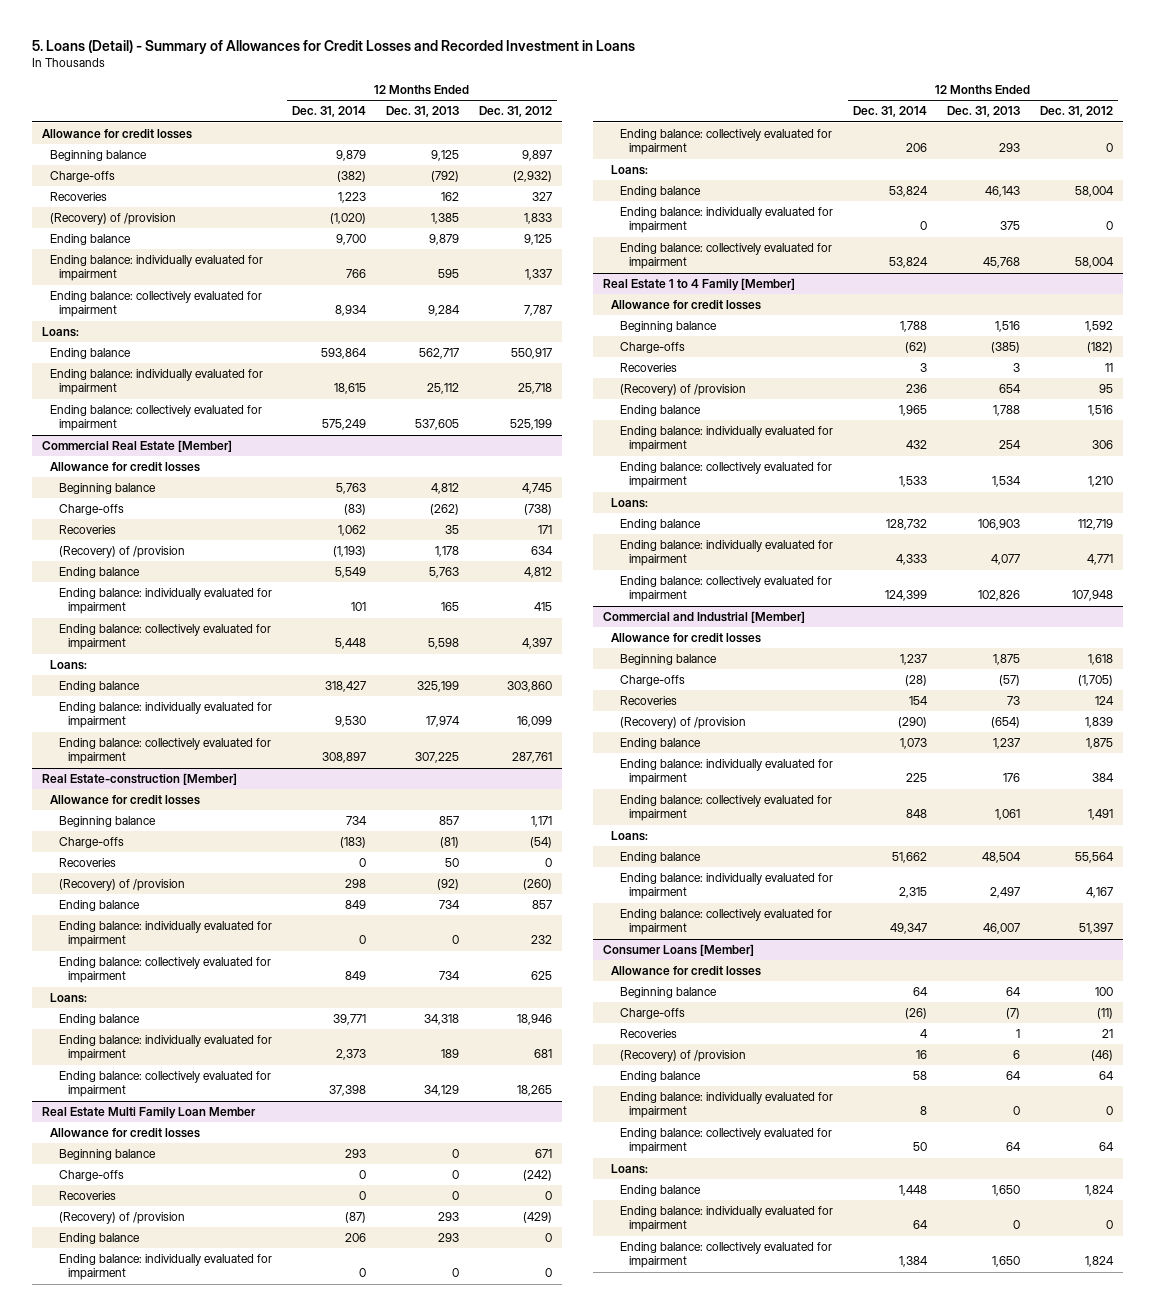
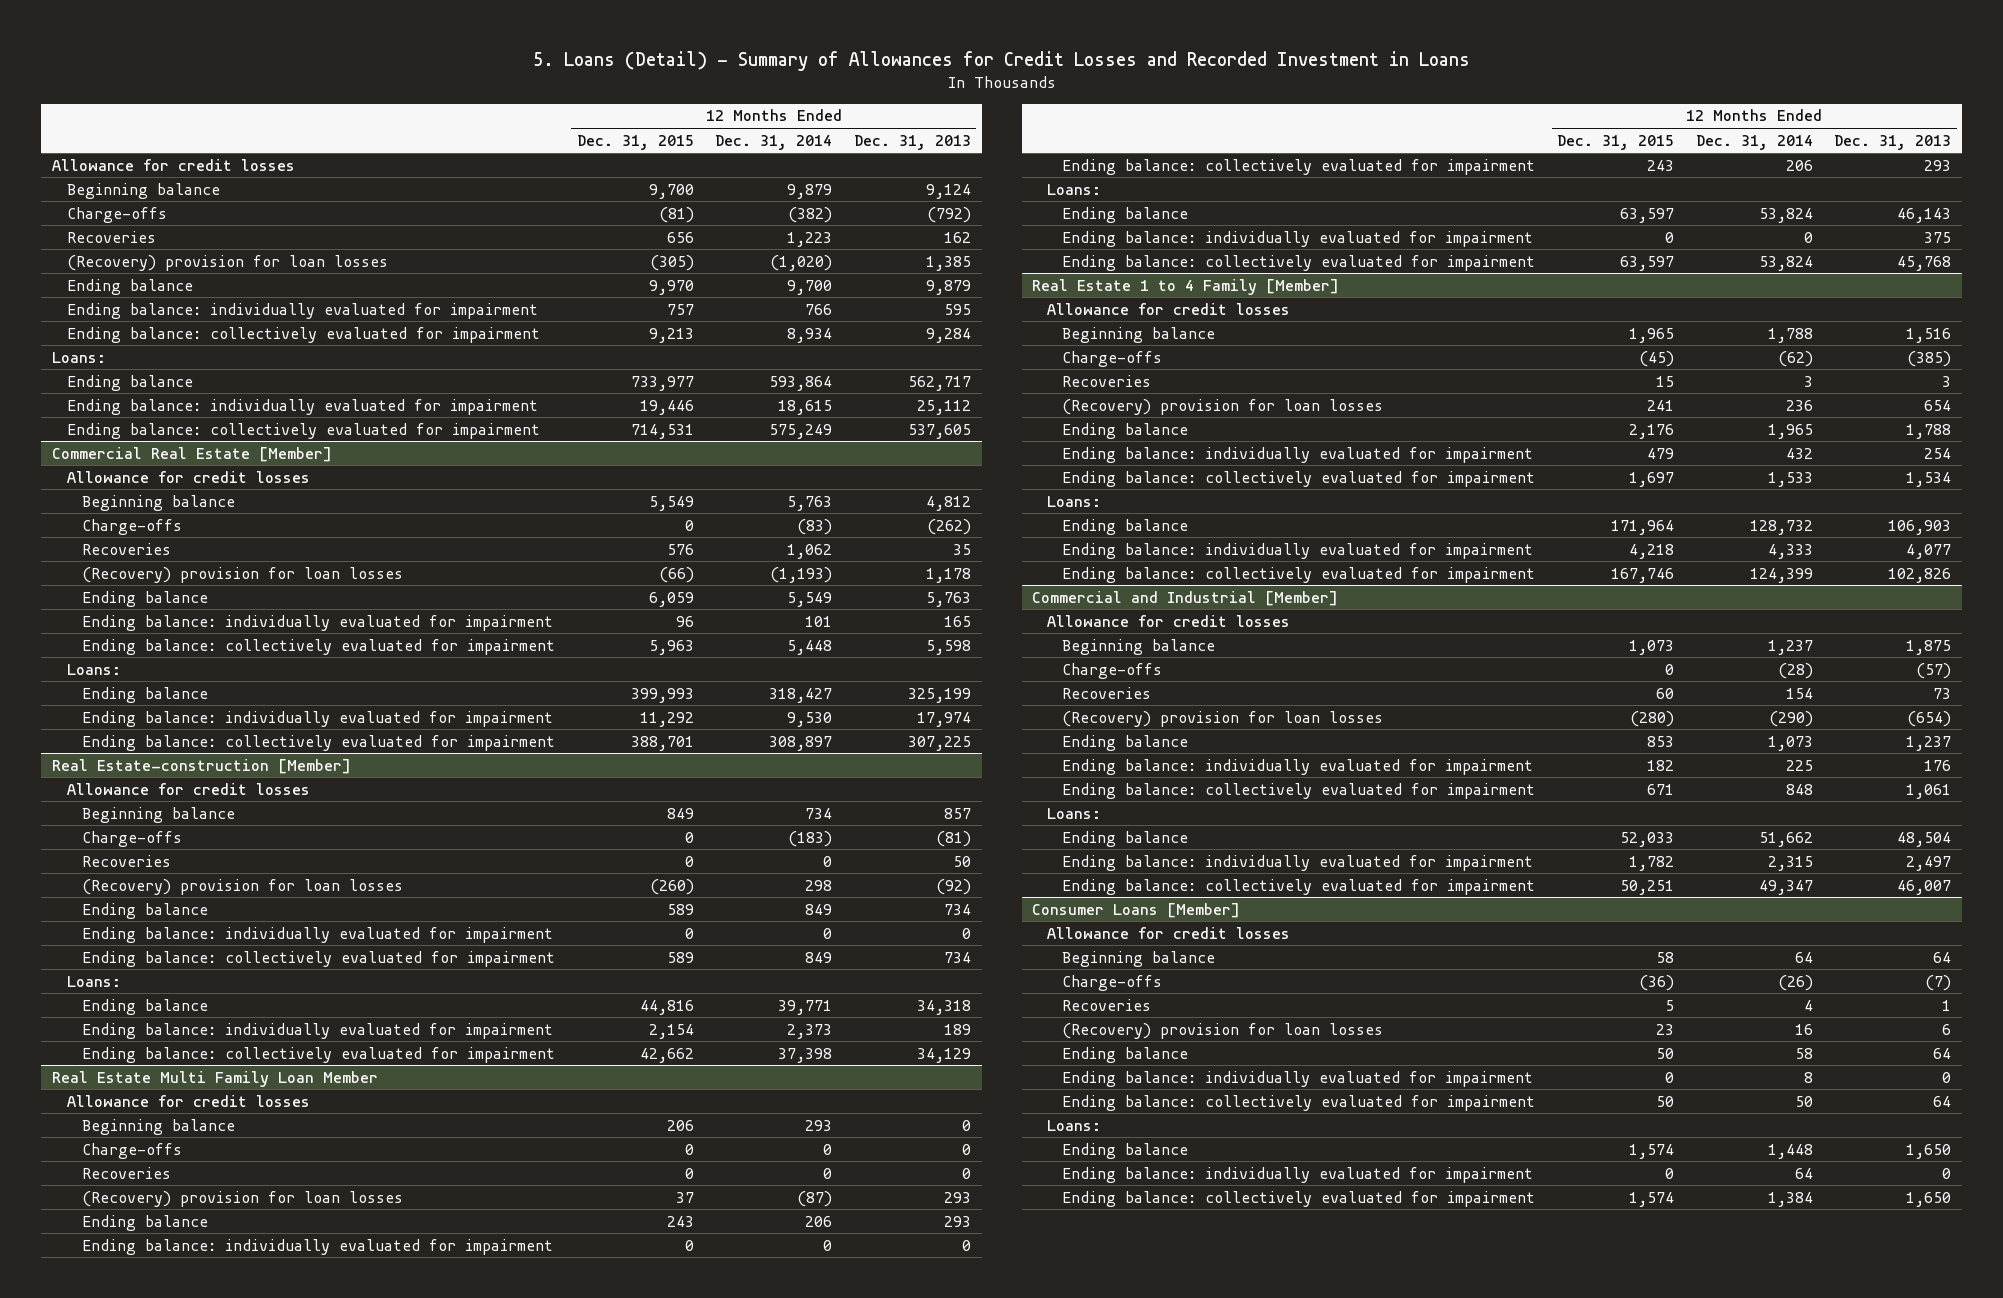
[479,106,553,118] Dec. 31, 2012 -> none
none -> [576,134,694,150] Dec. 31, 2015
[431,150,460,162] 9,125 -> [925,183,971,199] 9,124
[50,213,177,226] (Recovery) of /provision -> [67,254,389,271] (Recovery) provision for loan losses
[59,546,186,559] (Recovery) of /provision -> [82,566,404,583] (Recovery) provision for loan losses
[59,879,186,892] (Recovery) of /provision -> [82,878,404,895] (Recovery) provision for loan losses
[59,1212,186,1225] (Recovery) of /provision -> [82,1190,404,1207] (Recovery) provision for loan losses
[620,384,747,397] (Recovery) of /provision -> [1062,398,1384,415] (Recovery) provision for loan losses
[620,717,747,730] (Recovery) of /provision -> [1062,710,1384,727] (Recovery) provision for loan losses
[620,1050,747,1063] (Recovery) of /provision -> [1062,1022,1384,1039] (Recovery) provision for loan losses

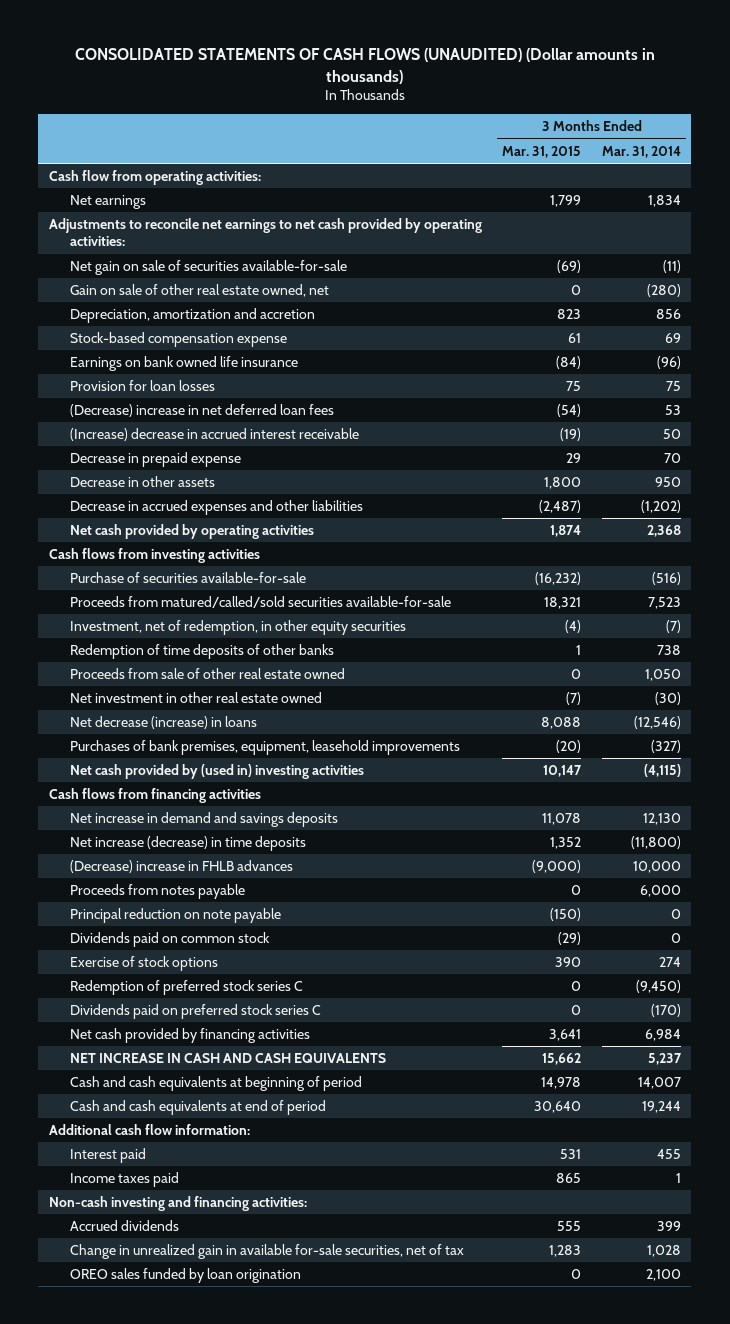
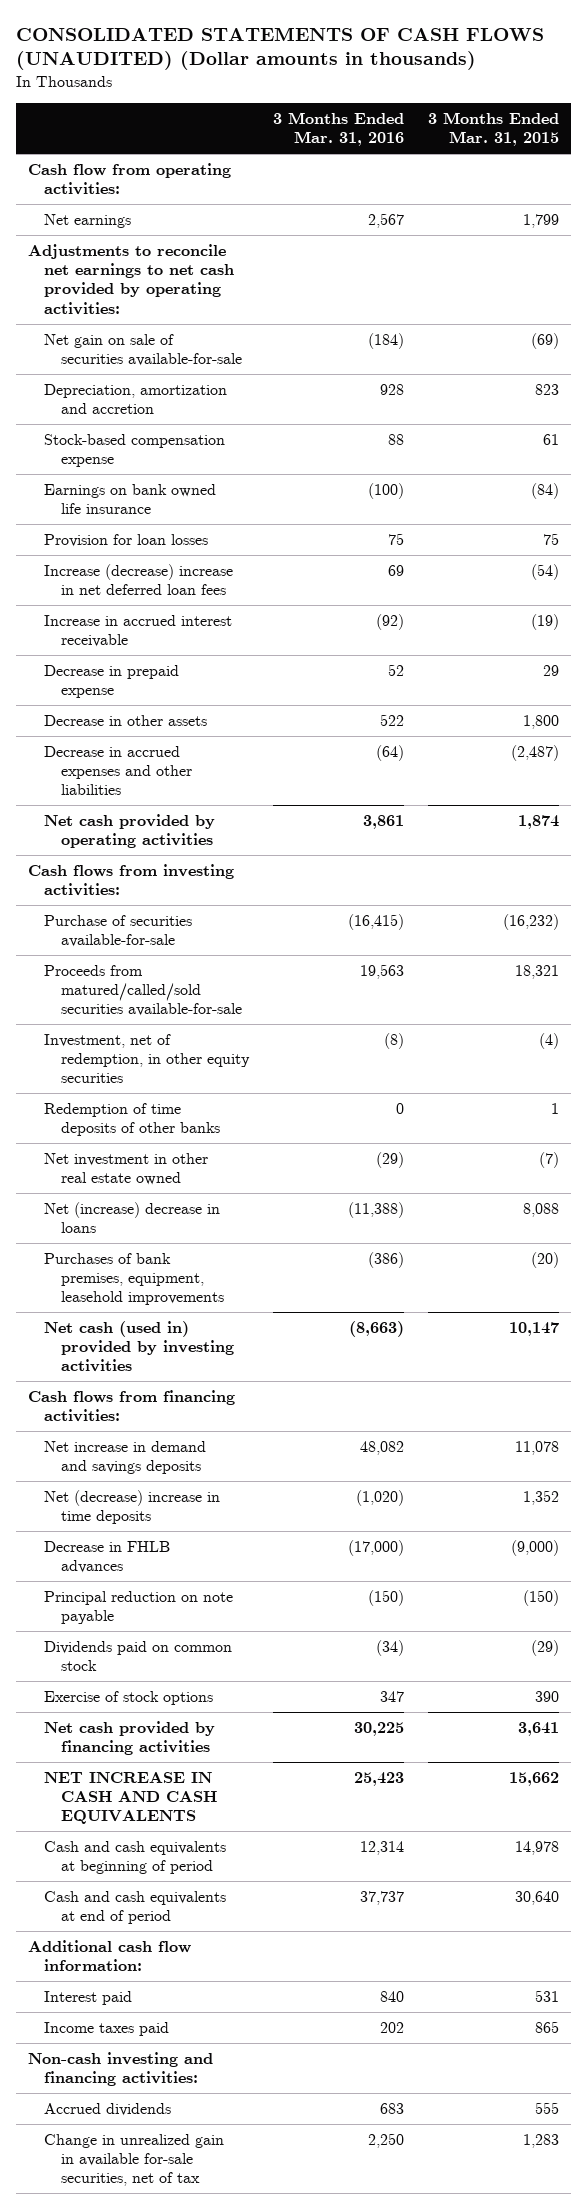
[602,145,682,158] Mar. 31, 2014 -> none
none -> [273,111,405,147] 3 Months Ended Mar. 31, 2016
[70,284,330,298] Gain on sale of other real estate owned, net -> none
[70,404,335,418] (Decrease) increase in net deferred loan fees -> [44,563,234,596] Increase (decrease) increase in net deferred loan fees
[70,428,360,442] (Increase) decrease in accrued interest receivable -> [44,614,233,648] Increase in accrued interest receivable
[48,548,260,564] Cash flows from investing activities -> [27,863,234,897] Cash flows from investing activities:
[70,668,346,680] Proceeds from sale of other real estate owned -> none
[70,716,258,730] Net decrease (increase) in loans -> [44,1201,221,1234] Net (increase) decrease in loans
[70,764,365,780] Net cash provided by (used in) investing activities -> [44,1320,235,1373] Net cash (used in) provided by investing activities
[48,788,261,804] Cash flows from financing activities -> [27,1389,235,1423] Cash flows from financing activities:
[70,884,246,900] Proceeds from notes payable -> none
[70,836,307,852] Net increase (decrease) in time deposits -> [44,1489,221,1525] Net (decrease) increase in time deposits
[70,860,294,874] (Decrease) increase in FHLB advances -> [44,1540,171,1574] Decrease in FHLB advances
[70,980,304,996] Redemption of preferred stock series C -> none
[70,1004,322,1020] Dividends paid on preferred stock series C -> none
[70,1268,302,1284] OREO sales funded by loan origination -> none

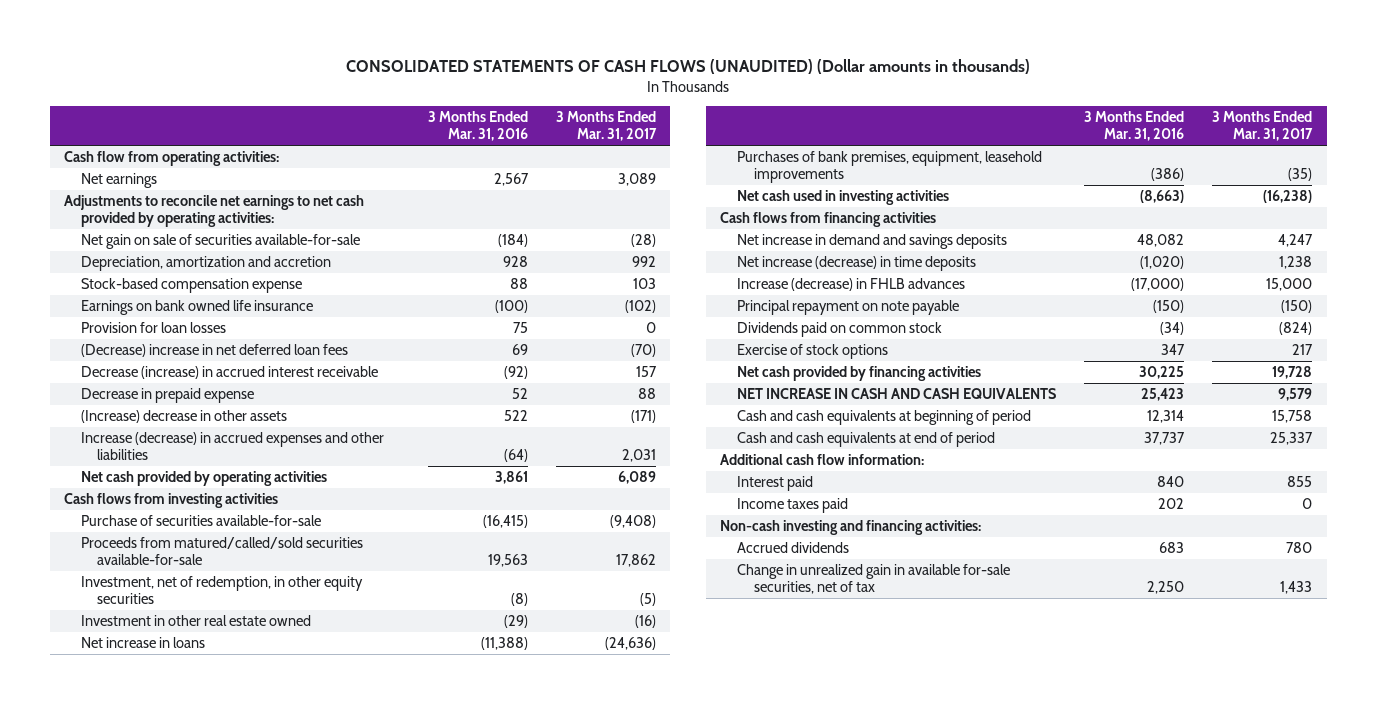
[428,111,560,147] 3 Months Ended Mar. 31, 2015 -> none
none -> [556,111,658,142] 3 Months Ended Mar. 31, 2017
[44,563,234,596] Increase (decrease) increase in net deferred loan fees -> [80,344,348,358] (Decrease) increase in net deferred loan fees
[44,614,233,648] Increase in accrued interest receivable -> [80,366,378,380] Decrease (increase) in accrued interest receivable
[44,714,208,726] Decrease in other assets -> [80,410,287,424] (Increase) decrease in other assets
[44,745,193,796] Decrease in accrued expenses and other liabilities -> [80,432,384,461] Increase (decrease) in accrued expenses and other liabilities
[27,863,234,897] Cash flows from investing activities: -> [64,493,279,509] Cash flows from investing activities
[44,1102,221,1137] Redemption of time deposits of other banks -> none
[44,1152,209,1186] Net investment in other real estate owned -> [80,615,311,627] Investment in other real estate owned
[44,1201,221,1234] Net (increase) decrease in loans -> [80,637,205,649] Net increase in loans
[44,1320,235,1373] Net cash (used in) provided by investing activities -> [736,190,949,206] Net cash used in investing activities
[27,1389,235,1423] Cash flows from financing activities: -> [720,212,937,228] Cash flows from financing activities
[44,1489,221,1525] Net (decrease) increase in time deposits -> [736,256,976,272] Net increase (decrease) in time deposits
[44,1540,171,1574] Decrease in FHLB advances -> [736,278,965,292] Increase (decrease) in FHLB advances
[44,1590,234,1625] Principal reduction on note payable -> [736,300,959,316] Principal repayment on note payable

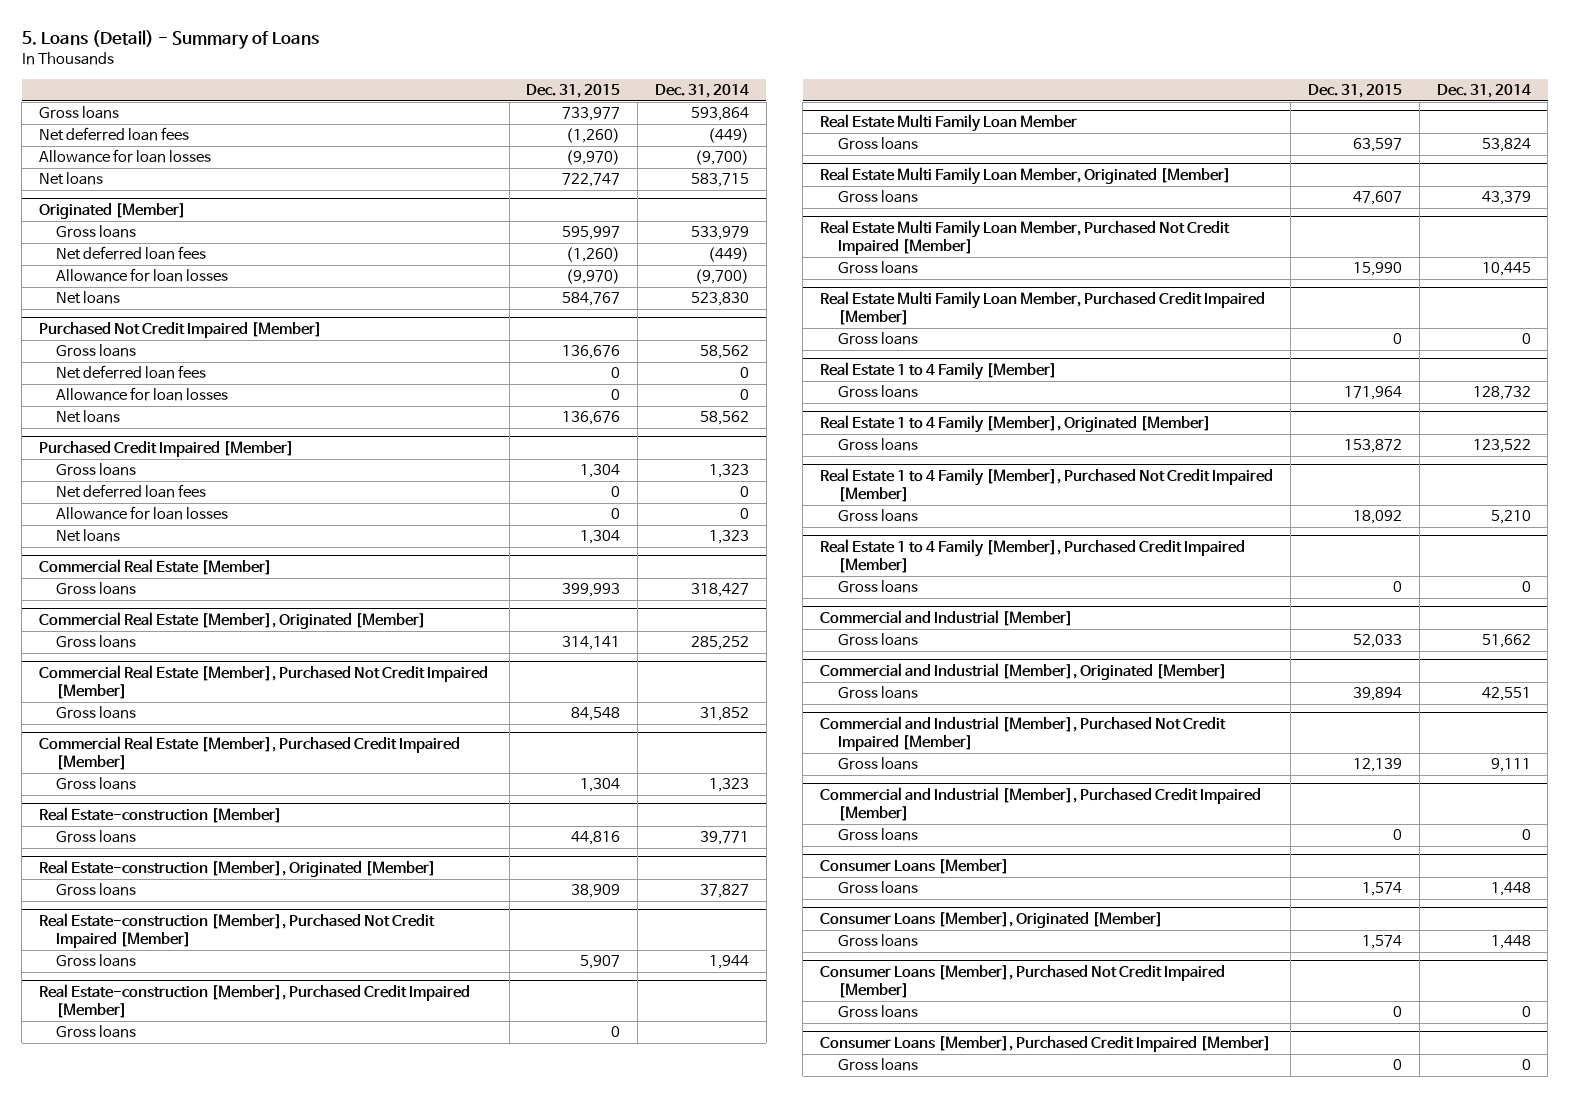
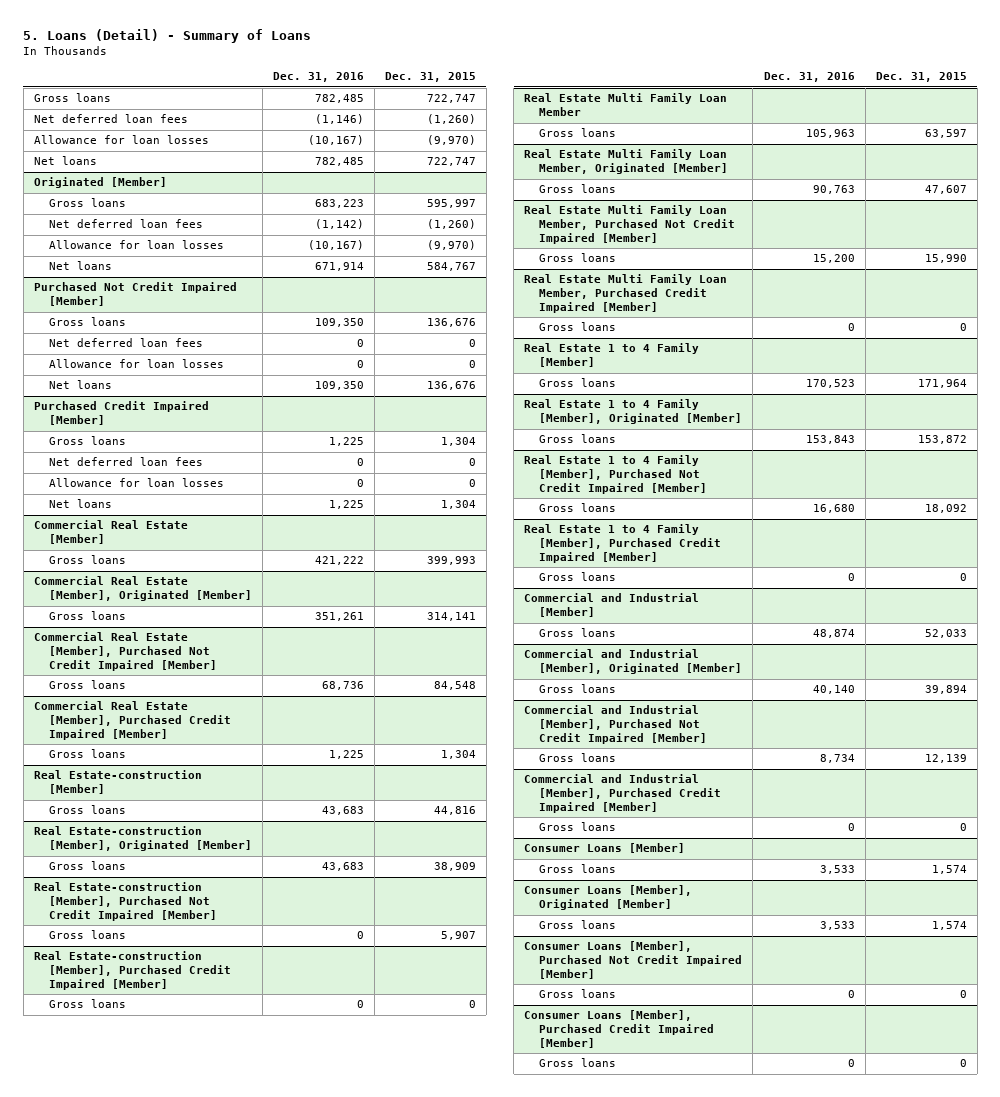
[655,84,750,99] Dec. 31, 2014 -> none
none -> [272,72,364,83] Dec. 31, 2016
[562,107,621,122] 733,977 -> [426,94,476,104] 722,747

